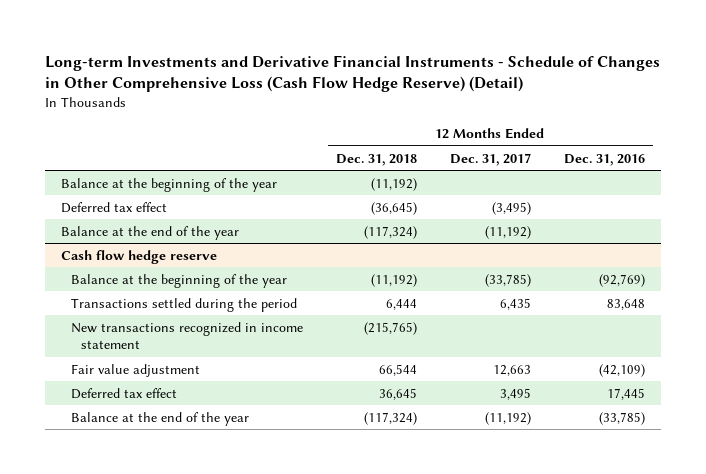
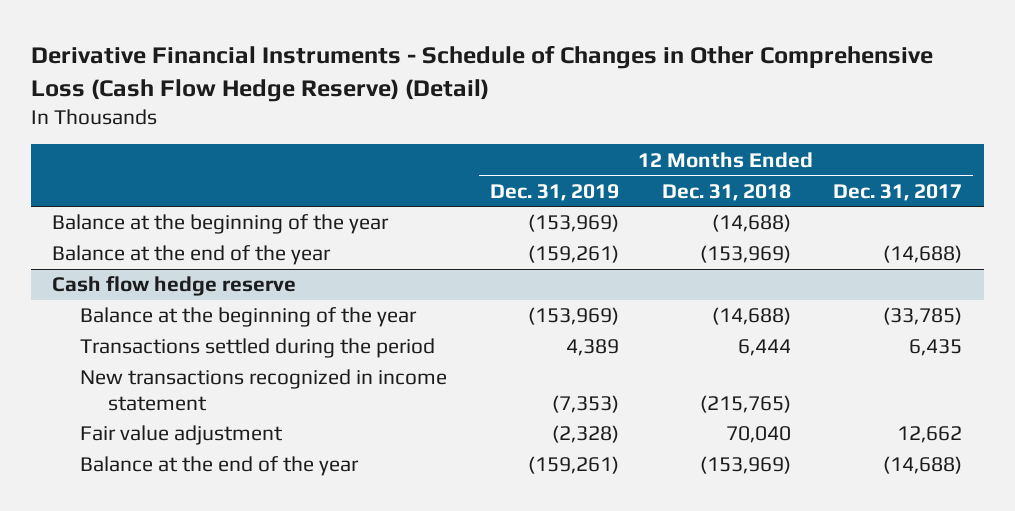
[44,54,660,93] Long-term Investments and Derivative Financial Instruments - Schedule of Changes in Other Comprehensive Loss (Cash Flow Hedge Reserve) (Detail) -> [30,45,933,102] Derivative Financial Instruments - Schedule of Changes in Other Comprehensive Loss (Cash Flow Hedge Reserve) (Detail)
[563,153,645,166] Dec. 31, 2016 -> none
none -> [489,183,619,201] Dec. 31, 2019
[61,201,168,213] Deferred tax effect -> none
[371,177,418,191] (11,192) -> [711,214,791,233] (14,688)
[364,225,418,239] (117,324) -> [699,245,791,264] (153,969)
[484,225,531,239] (11,192) -> [883,245,963,264] (14,688)
[371,273,418,287] (11,192) -> [711,307,791,326] (14,688)
[71,387,178,399] Deferred tax effect -> none
[379,363,418,376] 66,544 -> [725,426,791,444] 70,040
[492,364,531,376] 12,663 -> [897,426,963,444] 12,662
[364,411,418,425] (117,324) -> [699,456,791,475] (153,969)
[484,411,531,425] (11,192) -> [883,456,963,475] (14,688)

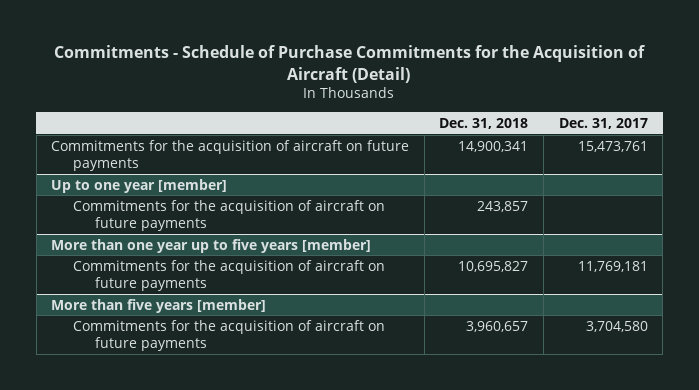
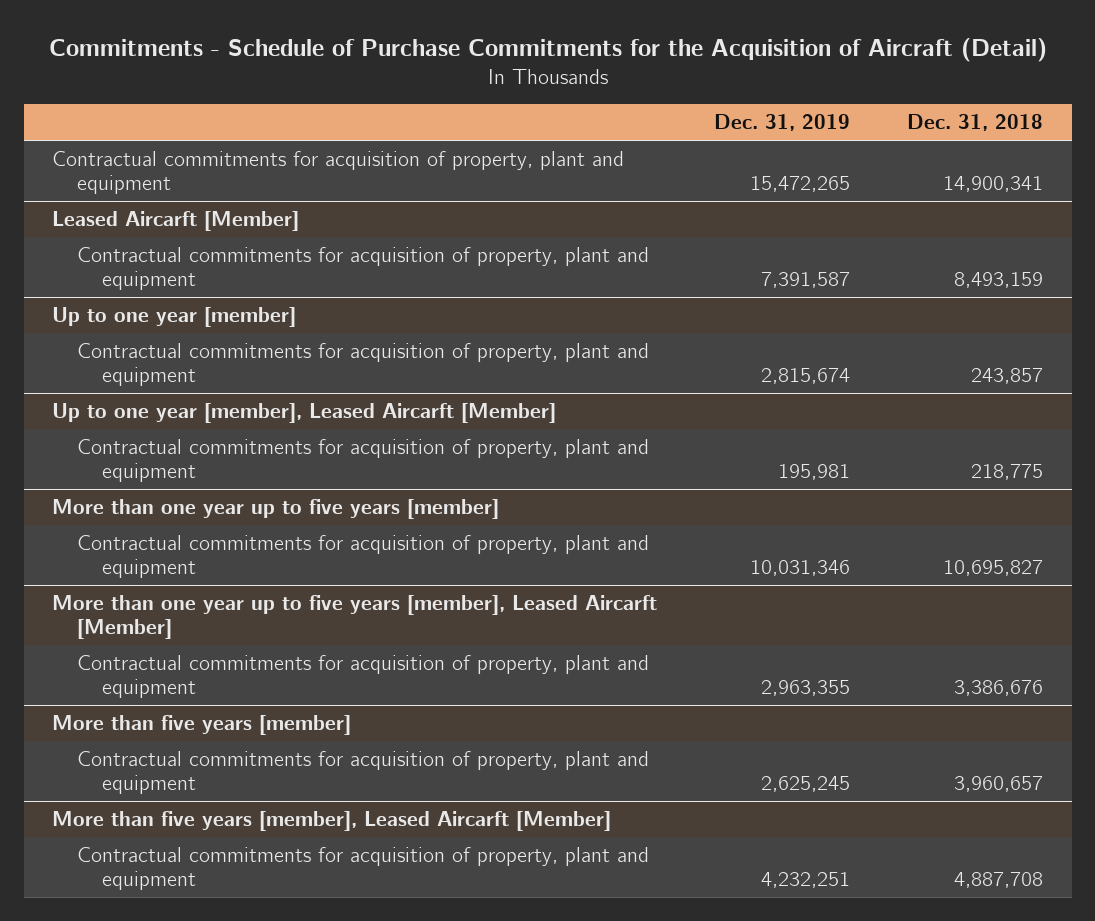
[558,118,648,130] Dec. 31, 2017 -> none
none -> [714,114,851,132] Dec. 31, 2019
[51,139,410,172] Commitments for the acquisition of aircraft on future payments -> [52,151,625,194] Contractual commitments for acquisition of property, plant and equipment
none -> [52,211,300,232] Leased Aircarft [Member]
none -> [76,247,649,290] Contractual commitments for acquisition of property, plant and equipment
[73,199,386,232] Commitments for the acquisition of aircraft on future payments -> [76,343,649,386] Contractual commitments for acquisition of property, plant and equipment
none -> [52,403,557,424] Up to one year [member], Leased Aircarft [Member]
none -> [76,439,649,482] Contractual commitments for acquisition of property, plant and equipment
[73,259,386,292] Commitments for the acquisition of aircraft on future payments -> [76,535,649,578] Contractual commitments for acquisition of property, plant and equipment
none -> [52,595,658,639] More than one year up to five years [member], Leased Aircarft [Member]
none -> [76,655,649,698] Contractual commitments for acquisition of property, plant and equipment
[73,319,386,352] Commitments for the acquisition of aircraft on future payments -> [76,751,649,794] Contractual commitments for acquisition of property, plant and equipment
none -> [52,811,612,832] More than five years [member], Leased Aircarft [Member]
none -> [76,847,649,890] Contractual commitments for acquisition of property, plant and equipment

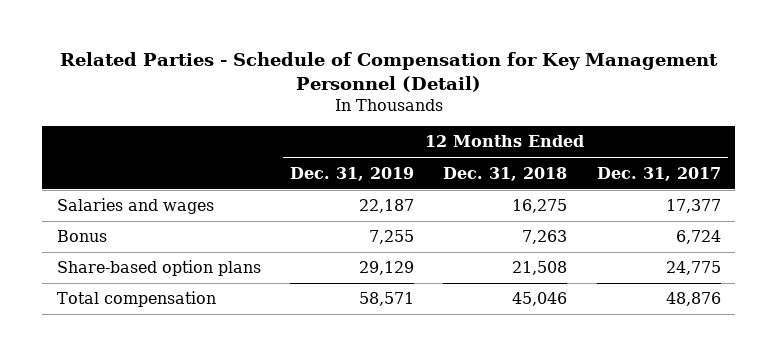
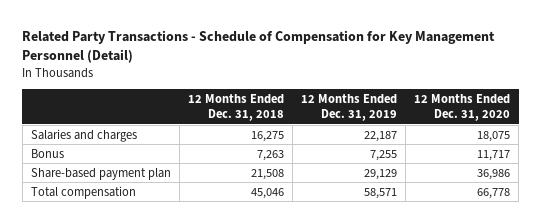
[59,51,718,92] Related Parties - Schedule of Compensation for Key Management Personnel (Detail) -> [22,30,496,64] Related Party Transactions - Schedule of Compensation for Key Management Personnel (Detail)
[596,166,721,181] Dec. 31, 2017 -> none
none -> [414,93,511,122] 12 Months Ended Dec. 31, 2020
[56,198,214,215] Salaries and wages -> [30,128,137,142] Salaries and charges
[56,260,261,277] Share-based option plans -> [30,167,171,180] Share-based payment plan

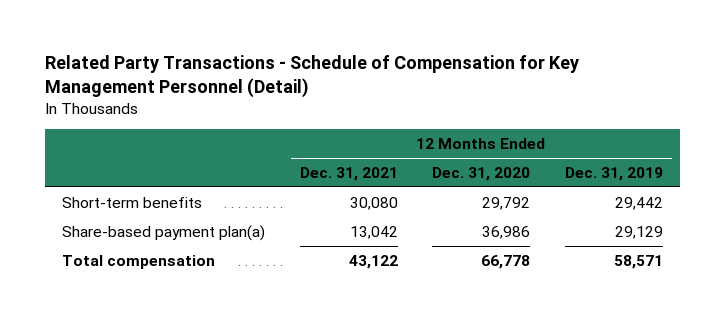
[187,93,284,122] 12 Months Ended Dec. 31, 2018 -> none
none -> [299,166,398,181] Dec. 31, 2021
[30,128,137,142] Salaries and charges -> none
[30,148,64,158] Bonus -> none
none -> [62,196,203,208] Short-term benefits
[30,167,171,180] Share-based payment plan -> [62,224,266,241] Share-based payment plan(a)

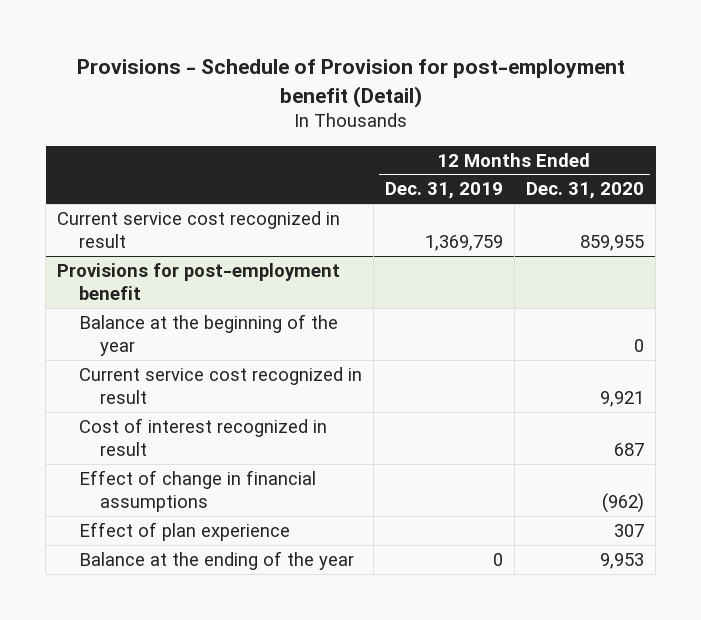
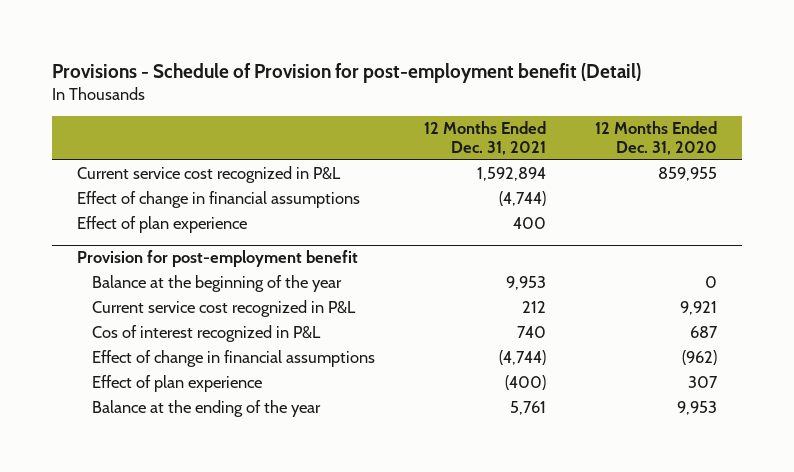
[384,182,503,200] Dec. 31, 2019 -> none
none -> [424,121,547,156] 12 Months Ended Dec. 31, 2021
[57,210,341,248] Current service cost recognized in result -> [76,166,341,184] Current service cost recognized in P&L
none -> [76,191,360,209] Effect of change in financial assumptions
none -> [76,216,247,234] Effect of plan experience
[57,262,341,300] Provisions for post-employment benefit -> [76,250,358,268] Provision for post-employment benefit
[78,366,362,404] Current service cost recognized in result -> [92,300,357,318] Current service cost recognized in P&L
[78,417,327,456] Cost of interest recognized in result -> [92,325,322,343] Cos of interest recognized in P&L

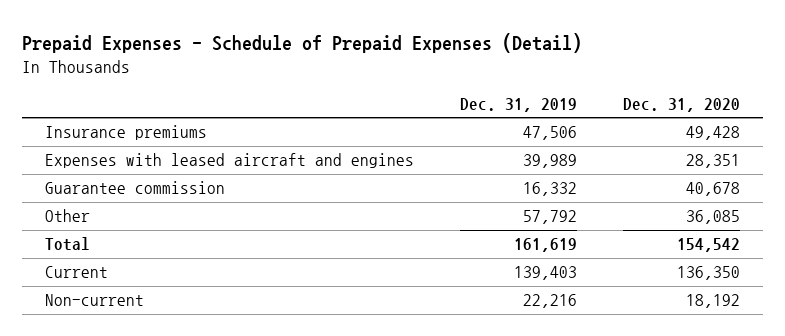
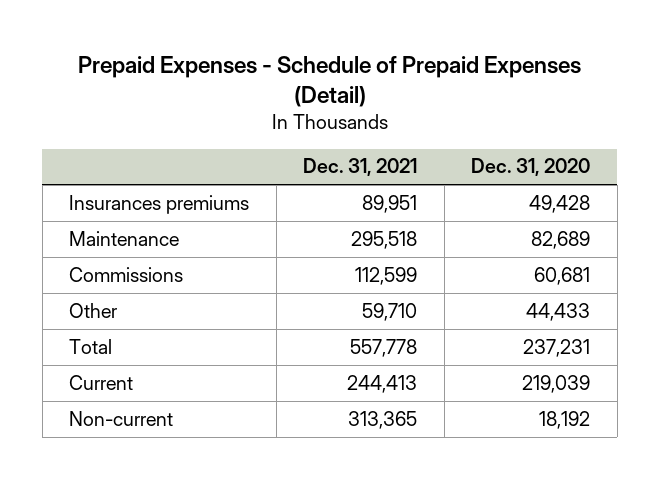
[460,97,578,112] Dec. 31, 2019 -> none
none -> [303,158,418,177] Dec. 31, 2021
[45,153,415,169] Expenses with leased aircraft and engines -> none
[45,125,208,141] Insurance premiums -> [69,194,250,214] Insurances premiums
none -> [69,230,180,246] Maintenance
[45,181,226,195] Guarantee commission -> [69,266,184,282] Commissions
[685,182,740,197] 40,678 -> [534,266,591,285] 60,681
[685,210,740,225] 36,085 -> [526,302,591,321] 44,433
[676,238,740,253] 154,542 -> [523,338,591,357] 237,231
[676,266,740,281] 136,350 -> [522,374,591,393] 219,039

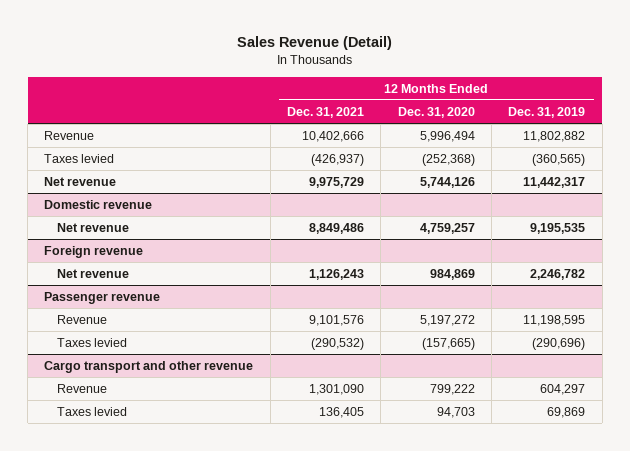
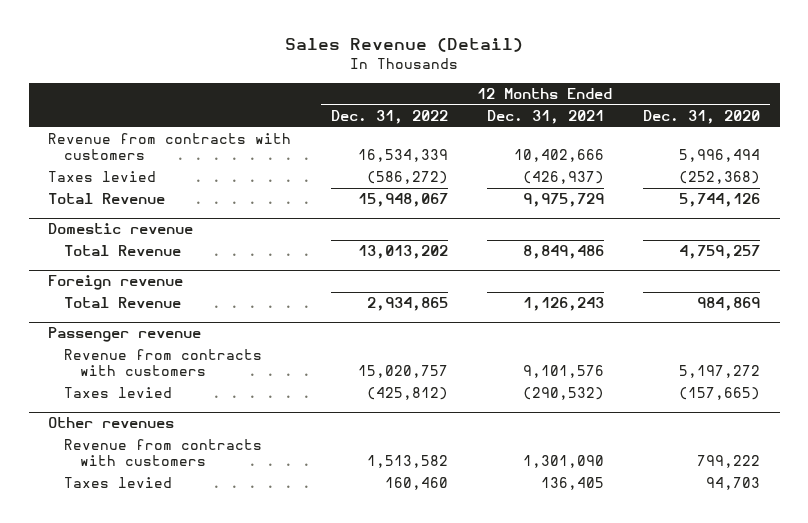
[508,106,586,118] Dec. 31, 2019 -> none
none -> [330,110,448,125] Dec. 31, 2022
[44,130,95,140] Revenue -> [48,133,292,161] Revenue from contracts with customers
[44,176,117,186] Net revenue -> [48,193,166,205] Total Revenue
[57,222,130,232] Net revenue -> [64,245,182,257] Total Revenue
[57,268,130,278] Net revenue -> [64,297,182,309] Total Revenue
[57,314,108,324] Revenue -> [64,349,263,377] Revenue from contracts with customers
[44,360,254,373] Cargo transport and other revenue -> [48,417,175,429] Other revenues
[57,383,108,393] Revenue -> [64,439,263,467] Revenue from contracts with customers

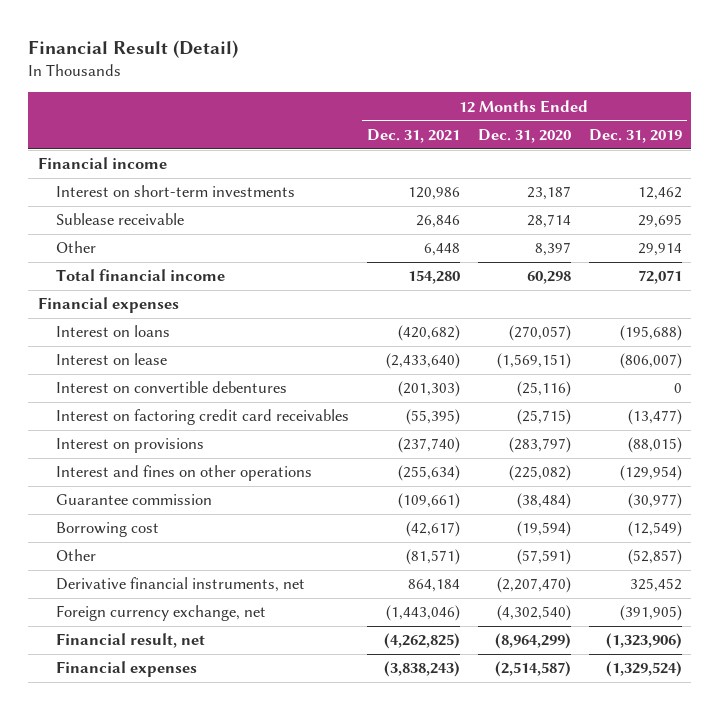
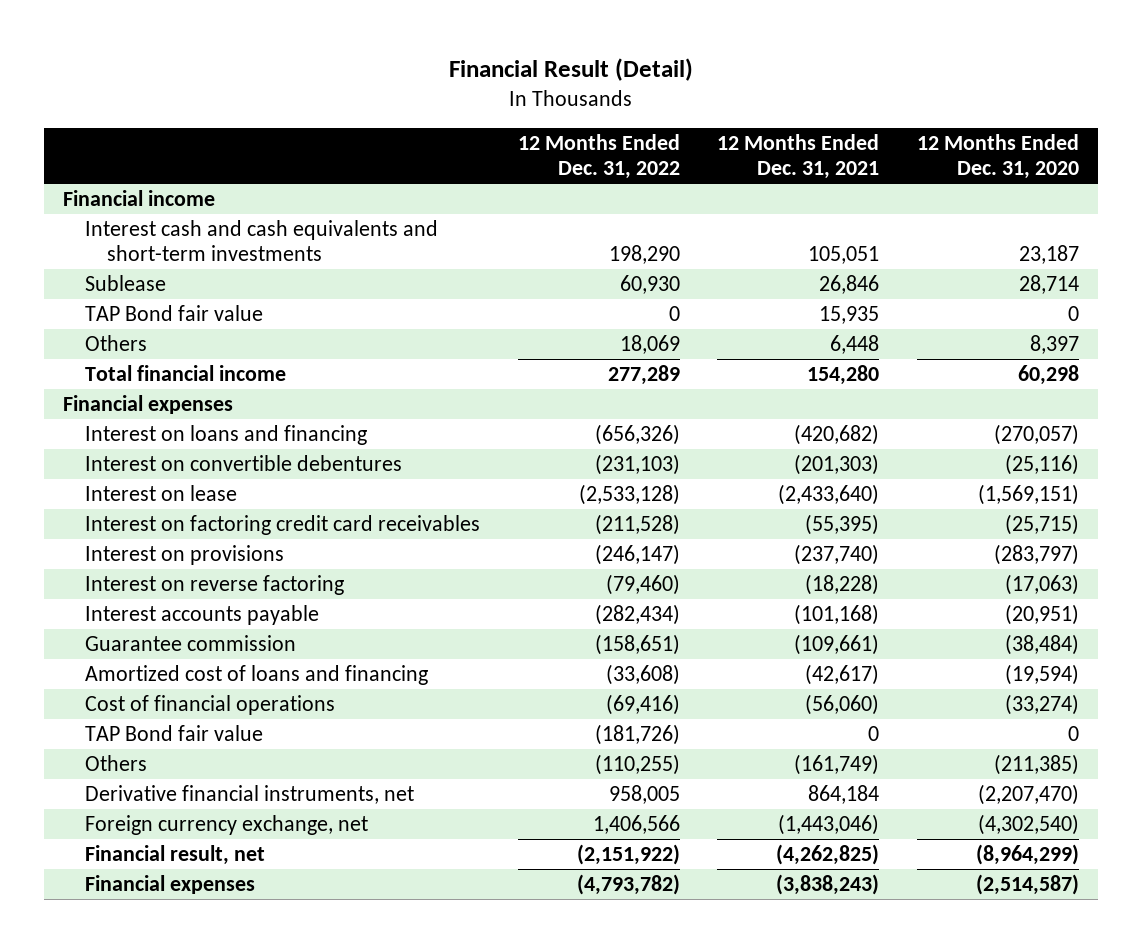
[589,129,683,144] Dec. 31, 2019 -> none
none -> [517,134,680,180] 12 Months Ended Dec. 31, 2022
[55,185,295,198] Interest on short-term investments -> [84,220,438,262] Interest cash and cash equivalents and short-term investments
[407,187,460,201] 120,986 -> [808,246,880,265] 105,051
[55,213,184,226] Sublease receivable -> [84,275,166,292] Sublease
none -> [84,305,263,322] TAP Bond fair value
[55,241,96,254] Other -> [84,335,147,352] Others
[55,325,170,338] Interest on loans -> [84,425,367,446] Interest on loans and financing
[55,353,167,366] Interest on lease -> [84,485,237,502] Interest on lease
[55,465,312,482] Interest and fines on other operations -> none
none -> [84,575,344,596] Interest on reverse factoring
none -> [84,605,319,626] Interest accounts payable
[55,522,159,538] Borrowing cost -> [84,665,428,686] Amortized cost of loans and financing
none -> [84,695,335,716] Cost of financial operations
none -> [84,725,263,742] TAP Bond fair value
[55,549,96,562] Other -> [84,755,147,772] Others
[405,549,460,566] (81,571) -> [794,754,880,776] (161,749)
[516,549,571,566] (57,591) -> [994,754,1080,776] (211,385)

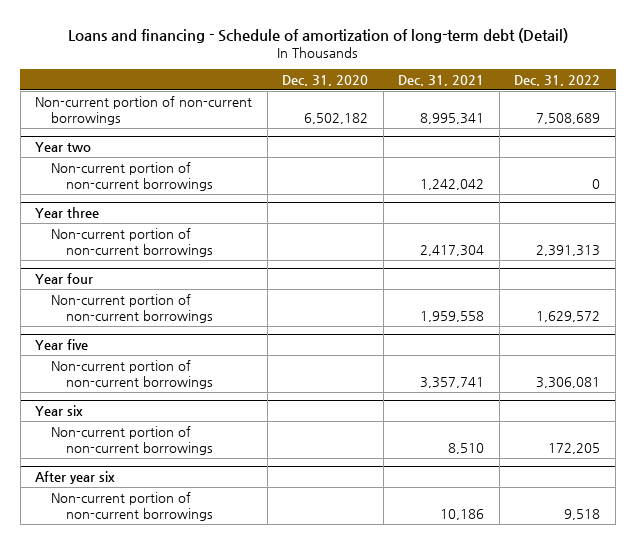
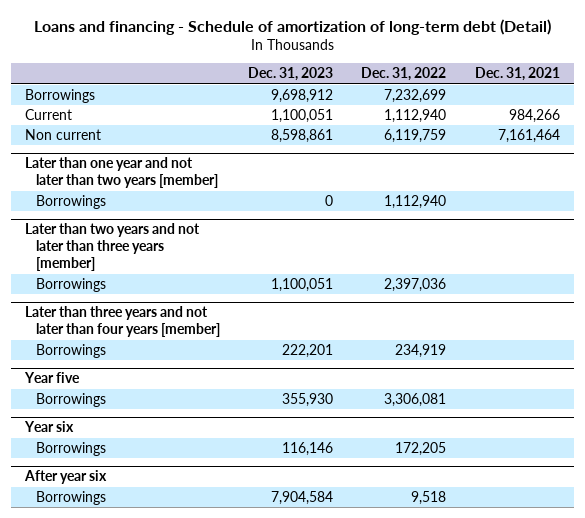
[282,75,369,87] Dec. 31, 2020 -> none
none -> [248,67,334,82] Dec. 31, 2023
[50,161,214,192] Non-current portion of non-current borrowings -> none
[50,227,214,258] Non-current portion of non-current borrowings -> none
[50,293,214,324] Non-current portion of non-current borrowings -> none
none -> [25,89,96,104] Borrowings
none -> [25,109,73,121] Current
[35,95,253,126] Non-current portion of non-current borrowings -> [25,129,102,141] Non current
[420,113,485,125] 8,995,341 -> [497,129,560,144] 7,161,464
[536,113,601,125] 7,508,689 -> [384,129,447,144] 6,119,759
[35,141,92,152] Year two -> [25,157,218,189] Later than one year and not later than two years [member]
none -> [35,195,106,210] Borrowings
[35,206,100,218] Year three -> [25,223,201,272] Later than two years and not later than three years [member]
none -> [35,278,106,293] Borrowings
[35,272,94,284] Year four -> [25,306,220,338] Later than three years and not later than four years [member]
none -> [35,344,106,359] Borrowings
[50,359,214,390] Non-current portion of non-current borrowings -> none
none -> [35,393,106,408] Borrowings
[50,425,214,456] Non-current portion of non-current borrowings -> none
none -> [35,442,106,457] Borrowings
[50,491,214,522] Non-current portion of non-current borrowings -> none
none -> [35,491,106,506] Borrowings

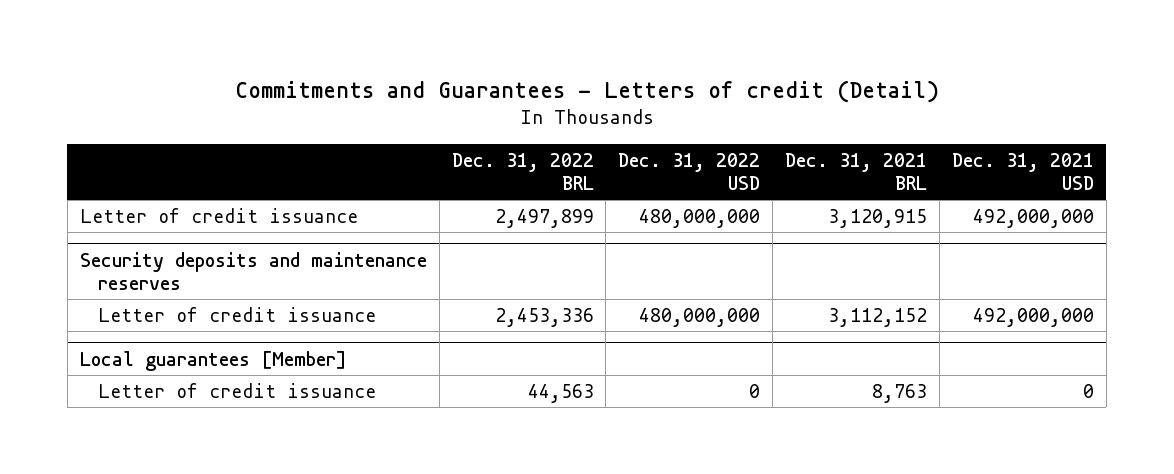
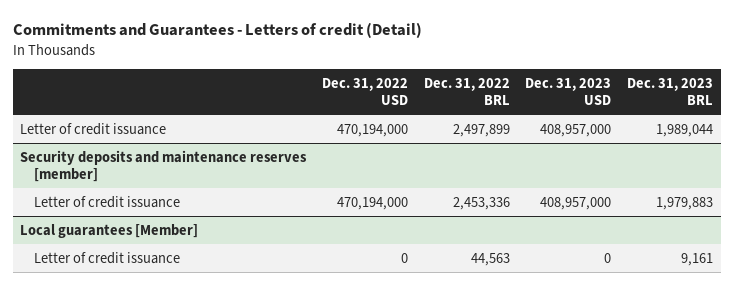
[785,152,928,190] Dec. 31, 2021 BRL -> none
[951,152,1094,190] Dec. 31, 2021 USD -> none
none -> [525,77,612,106] Dec. 31, 2023 USD
none -> [626,77,713,106] Dec. 31, 2023 BRL
[639,208,761,228] 480,000,000 -> [337,123,409,137] 470,194,000
[79,251,427,290] Security deposits and maintenance reserves -> [20,149,308,183] Security deposits and maintenance reserves [member]
[639,307,761,327] 480,000,000 -> [337,196,409,210] 470,194,000

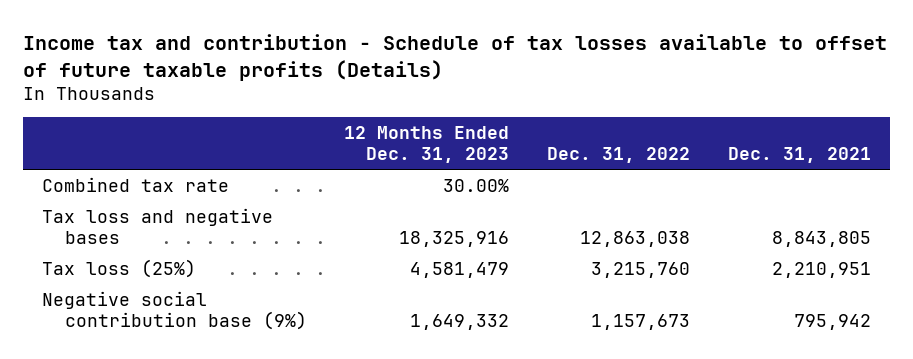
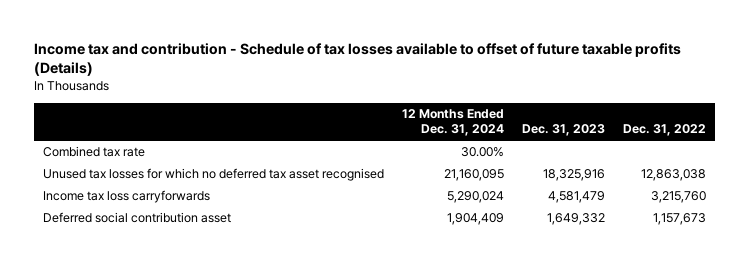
[344,126,510,163] 12 Months Ended Dec. 31, 2023 -> none
[727,146,871,163] Dec. 31, 2021 -> none
none -> [402,109,505,137] 12 Months Ended Dec. 31, 2024
none -> [522,124,606,137] Dec. 31, 2023
[41,207,273,244] Tax loss and negative bases -> [43,168,385,182] Unused tax losses for which no deferred tax asset recognised
[41,258,196,278] Tax loss (25%) -> [43,190,211,204] Income tax loss carryforwards
[41,290,307,330] Negative social contribution base (9%) -> [43,212,232,224] Deferred social contribution asset

